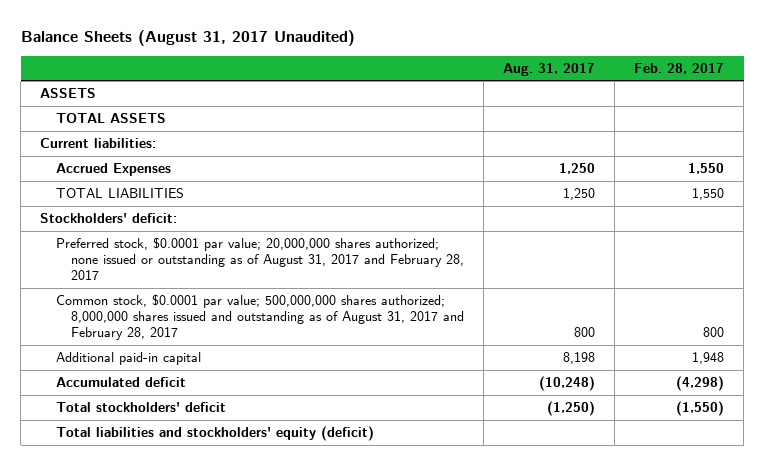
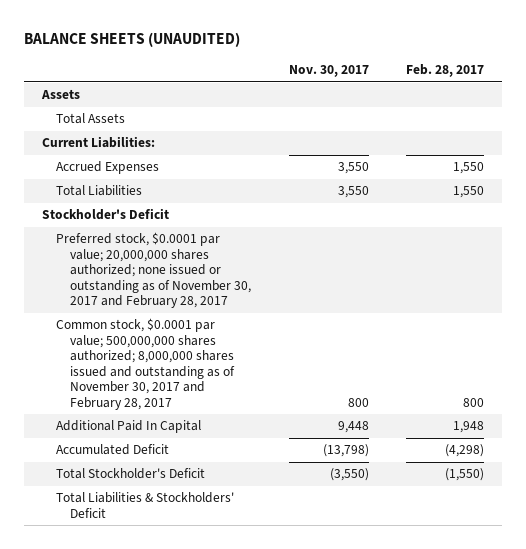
[20,29,355,46] Balance Sheets (August 31, 2017 Unaudited) -> [23,32,240,48] BALANCE SHEETS (UNAUDITED)
[503,62,596,76] Aug. 31, 2017 -> none
none -> [288,65,369,78] Nov. 30, 2017
[40,88,97,99] ASSETS -> [41,89,81,100] Assets
[55,113,166,124] TOTAL ASSETS -> [56,113,126,125] Total Assets
[40,138,157,149] Current liabilities: -> [42,136,156,149] Current Liabilities:
[55,188,184,199] TOTAL LIABILITIES -> [56,185,143,197] Total Liabilities
[40,213,178,224] Stockholders' deficit: -> [42,208,170,221] Stockholder's Deficit
[55,237,465,281] Preferred stock, $0.0001 par value; 20,000,000 shares authorized; none issued or outstanding as of August 31, 2017 and February 28, 2017 -> [56,232,252,309] Preferred stock, $0.0001 par value; 20,000,000 shares authorized; none issued or outstanding as of November 30, 2017 and February 28, 2017
[55,294,465,341] Common stock, $0.0001 par value; 500,000,000 shares authorized; 8,000,000 shares issued and outstanding as of August 31, 2017 and February 28, 2017 -> [56,318,236,410] Common stock, $0.0001 par value; 500,000,000 shares authorized; 8,000,000 shares issued and outstanding as of November 30, 2017 and February 28, 2017
[55,352,201,366] Additional paid-in capital -> [56,420,202,434] Additional Paid In Capital
[55,377,186,388] Accumulated deficit -> [56,444,170,456] Accumulated Deficit
[55,402,226,413] Total stockholders' deficit -> [56,468,206,480] Total Stockholder's Deficit
[55,426,374,442] Total liabilities and stockholders' equity (deficit) -> [56,492,235,518] Total Liabilities & Stockholders' Deficit

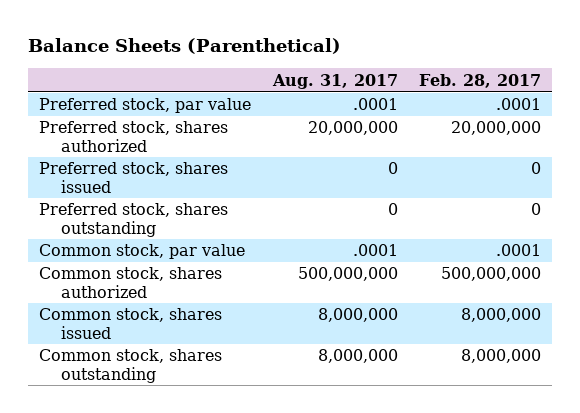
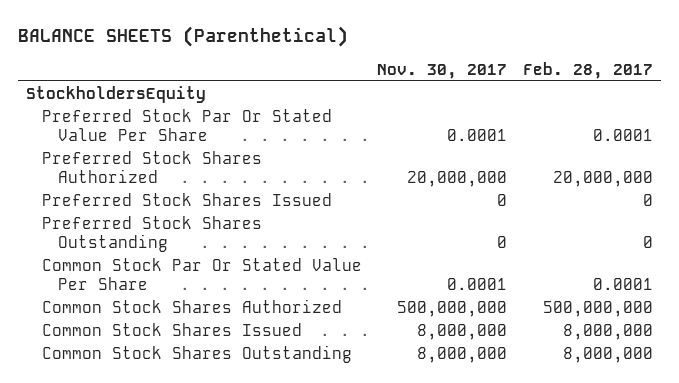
[28,38,342,55] Balance Sheets (Parenthetical) -> [18,26,349,48] BALANCE SHEETS (Parenthetical)
[271,73,398,89] Aug. 31, 2017 -> none
none -> [377,63,508,79] Nov. 30, 2017
none -> [26,86,207,104] StockholdersEquity
[38,98,251,114] Preferred stock, par value -> [41,109,332,141] Preferred Stock Par Or Stated Value Per Share
[496,98,542,111] .0001 -> [592,128,653,141] 0.0001
[38,121,228,152] Preferred stock, shares authorized -> [41,151,262,183] Preferred Stock Shares Authorized
[38,162,228,193] Preferred stock, shares issued -> [41,193,332,207] Preferred Stock Shares Issued
[38,203,228,237] Preferred stock, shares outstanding -> [41,216,262,252] Preferred Stock Shares Outstanding
[38,244,245,260] Common stock, par value -> [41,258,362,290] Common Stock Par Or Stated Value Per Share
[496,244,542,257] .0001 -> [592,277,653,290] 0.0001
[38,267,222,298] Common stock, shares authorized -> [41,299,342,314] Common Stock Shares Authorized
[38,308,222,339] Common stock, shares issued -> [41,323,302,337] Common Stock Shares Issued
[38,349,222,383] Common stock, shares outstanding -> [41,345,352,364] Common Stock Shares Outstanding

